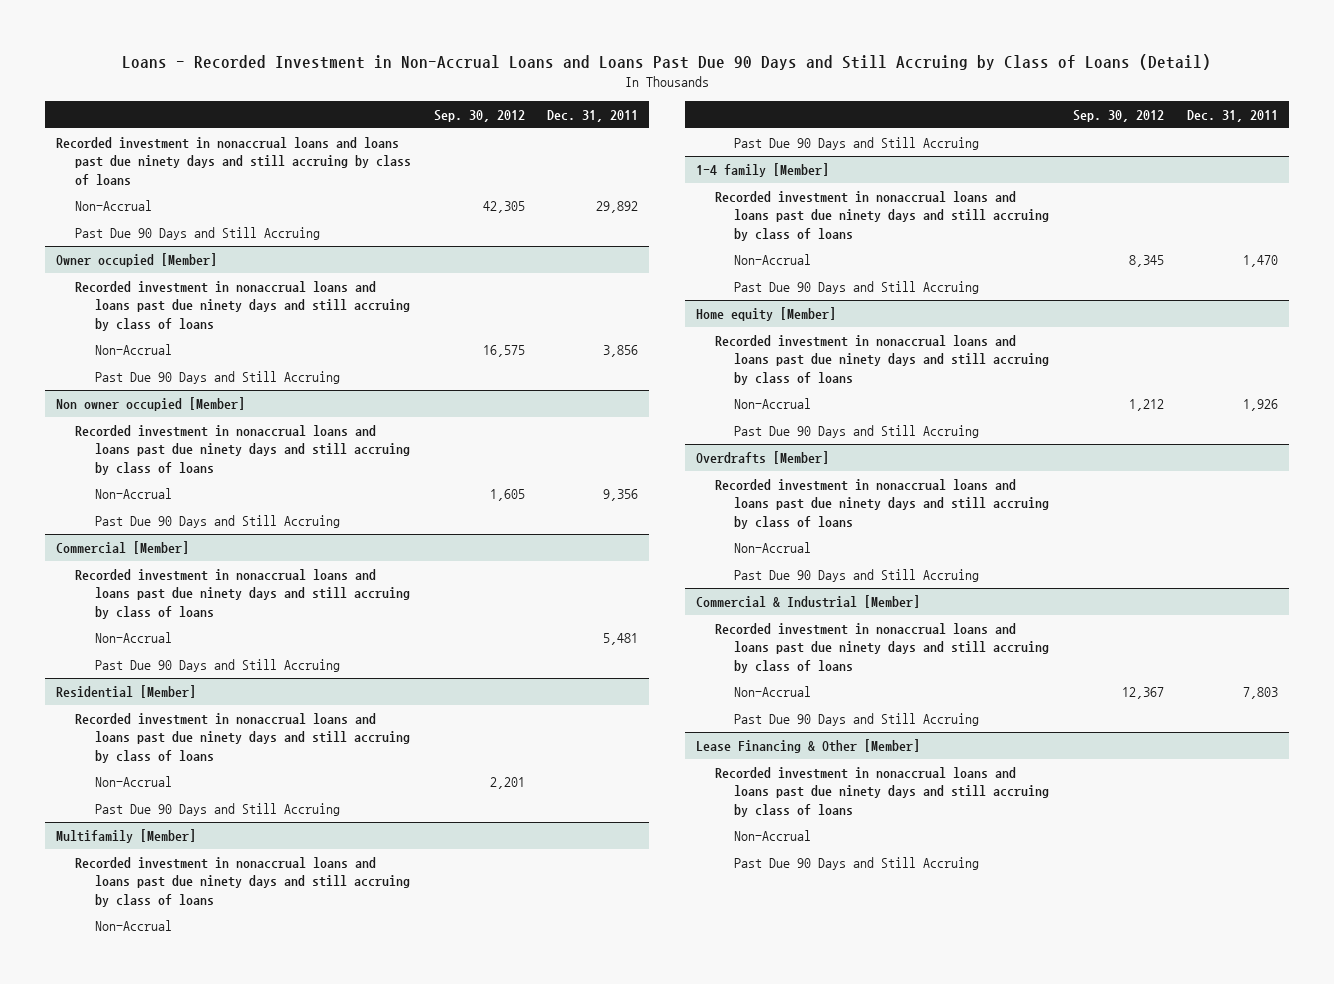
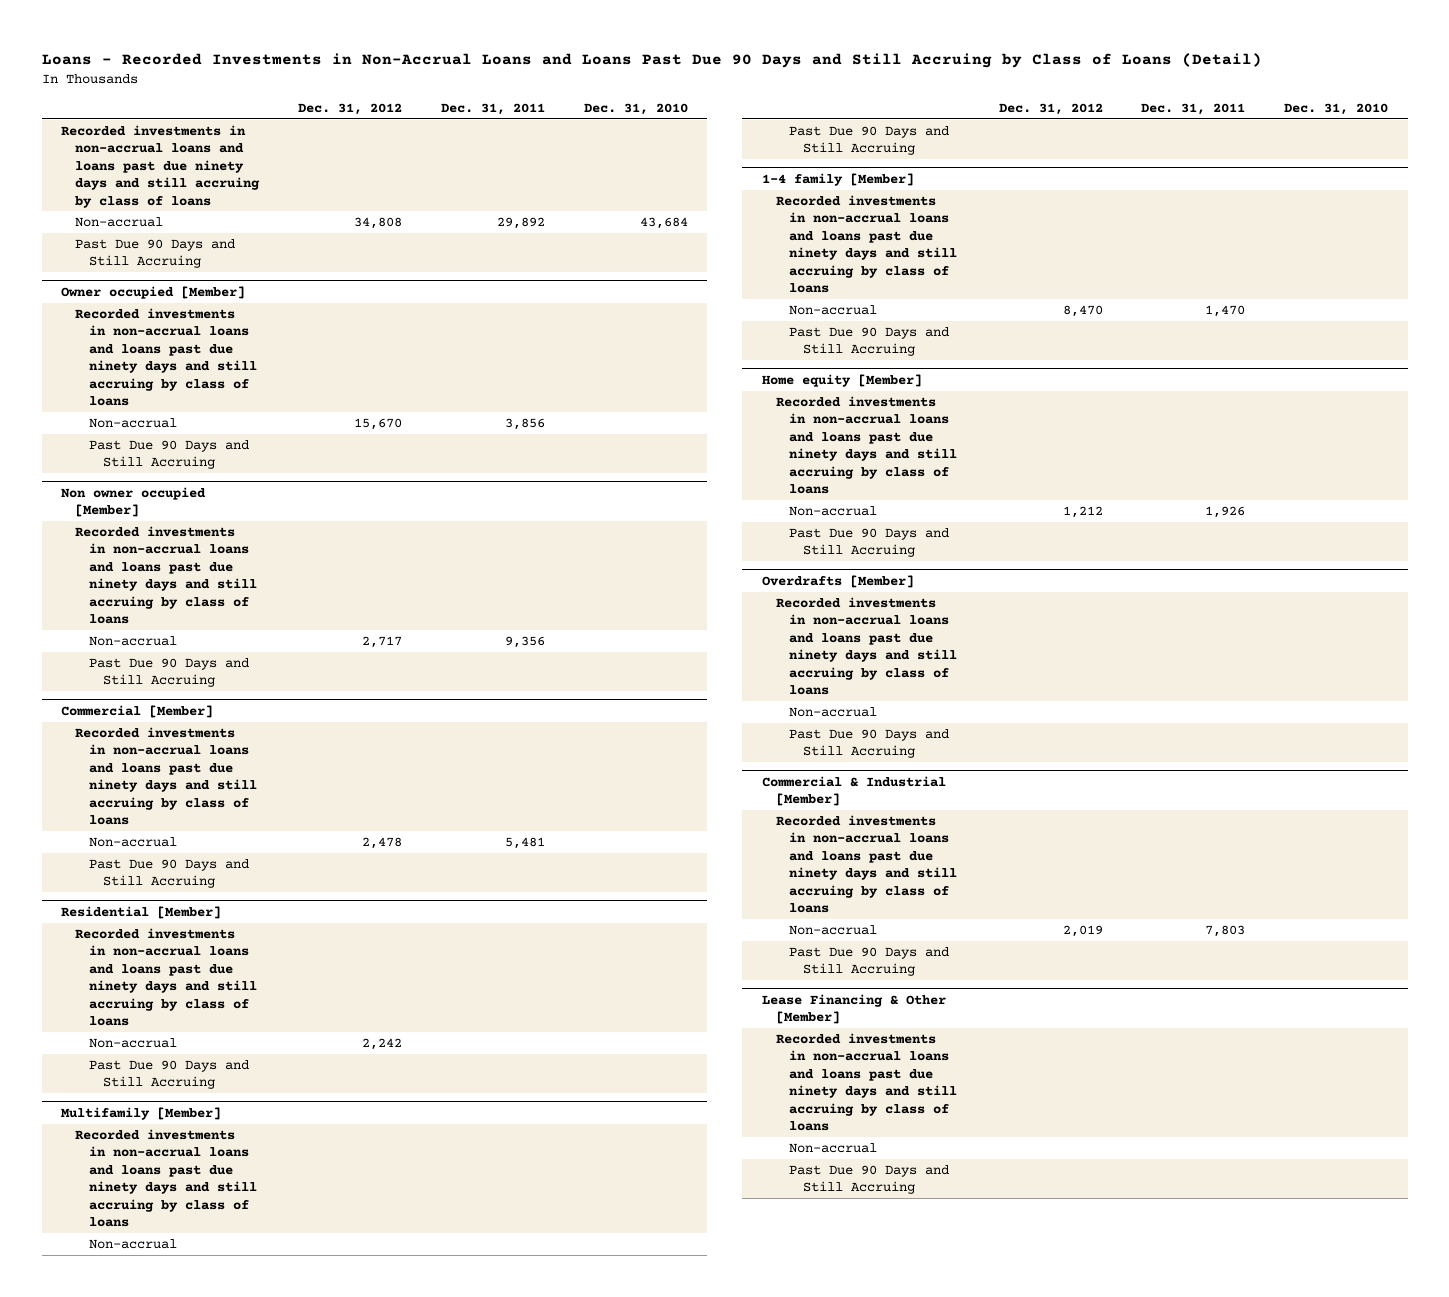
[121,54,1211,71] Loans - Recorded Investment in Non-Accrual Loans and Loans Past Due 90 Days and Still Accruing by Class of Loans (Detail) -> [41,52,1262,68] Loans - Recorded Investments in Non-Accrual Loans and Loans Past Due 90 Days and Still Accruing by Class of Loans (Detail)
[433,109,525,122] Sep. 30, 2012 -> none
none -> [297,102,402,115] Dec. 31, 2012
none -> [583,102,688,115] Dec. 31, 2010
[56,137,412,185] Recorded investment in nonaccrual loans and loans past due ninety days and still accruing by class of loans -> [61,125,260,208] Recorded investments in non-accrual loans and loans past due ninety days and still accruing by class of loans
[75,200,153,212] Non-Accrual -> [74,217,163,228] Non-accrual
[75,281,410,331] Recorded investment in nonaccrual loans and loans past due ninety days and still accruing by class of loans -> [74,308,257,406] Recorded investments in non-accrual loans and loans past due ninety days and still accruing by class of loans
[94,344,172,356] Non-Accrual -> [88,418,177,429] Non-accrual
[75,425,410,475] Recorded investment in nonaccrual loans and loans past due ninety days and still accruing by class of loans -> [74,526,257,624] Recorded investments in non-accrual loans and loans past due ninety days and still accruing by class of loans
[94,488,172,500] Non-Accrual -> [88,636,177,647] Non-accrual
[75,569,410,619] Recorded investment in nonaccrual loans and loans past due ninety days and still accruing by class of loans -> [74,727,257,825] Recorded investments in non-accrual loans and loans past due ninety days and still accruing by class of loans
[94,632,172,644] Non-Accrual -> [88,837,177,848] Non-accrual
[75,713,410,763] Recorded investment in nonaccrual loans and loans past due ninety days and still accruing by class of loans -> [74,928,257,1026] Recorded investments in non-accrual loans and loans past due ninety days and still accruing by class of loans
[94,776,172,788] Non-Accrual -> [88,1038,177,1049] Non-accrual
[75,857,410,907] Recorded investment in nonaccrual loans and loans past due ninety days and still accruing by class of loans -> [74,1129,257,1227] Recorded investments in non-accrual loans and loans past due ninety days and still accruing by class of loans
[94,920,172,932] Non-Accrual -> [88,1239,177,1250] Non-accrual
[715,191,1050,241] Recorded investment in nonaccrual loans and loans past due ninety days and still accruing by class of loans -> [775,195,958,293] Recorded investments in non-accrual loans and loans past due ninety days and still accruing by class of loans
[734,254,812,266] Non-Accrual -> [789,305,878,316] Non-accrual
[715,335,1050,385] Recorded investment in nonaccrual loans and loans past due ninety days and still accruing by class of loans -> [775,396,958,494] Recorded investments in non-accrual loans and loans past due ninety days and still accruing by class of loans
[734,398,812,410] Non-Accrual -> [789,506,878,517] Non-accrual
[715,479,1050,529] Recorded investment in nonaccrual loans and loans past due ninety days and still accruing by class of loans -> [775,597,958,695] Recorded investments in non-accrual loans and loans past due ninety days and still accruing by class of loans
[734,542,812,554] Non-Accrual -> [789,707,878,718] Non-accrual
[715,623,1050,673] Recorded investment in nonaccrual loans and loans past due ninety days and still accruing by class of loans -> [775,815,958,913] Recorded investments in non-accrual loans and loans past due ninety days and still accruing by class of loans
[734,686,812,698] Non-Accrual -> [789,925,878,936] Non-accrual
[715,767,1050,817] Recorded investment in nonaccrual loans and loans past due ninety days and still accruing by class of loans -> [775,1033,958,1131] Recorded investments in non-accrual loans and loans past due ninety days and still accruing by class of loans
[734,830,812,842] Non-Accrual -> [789,1143,878,1154] Non-accrual

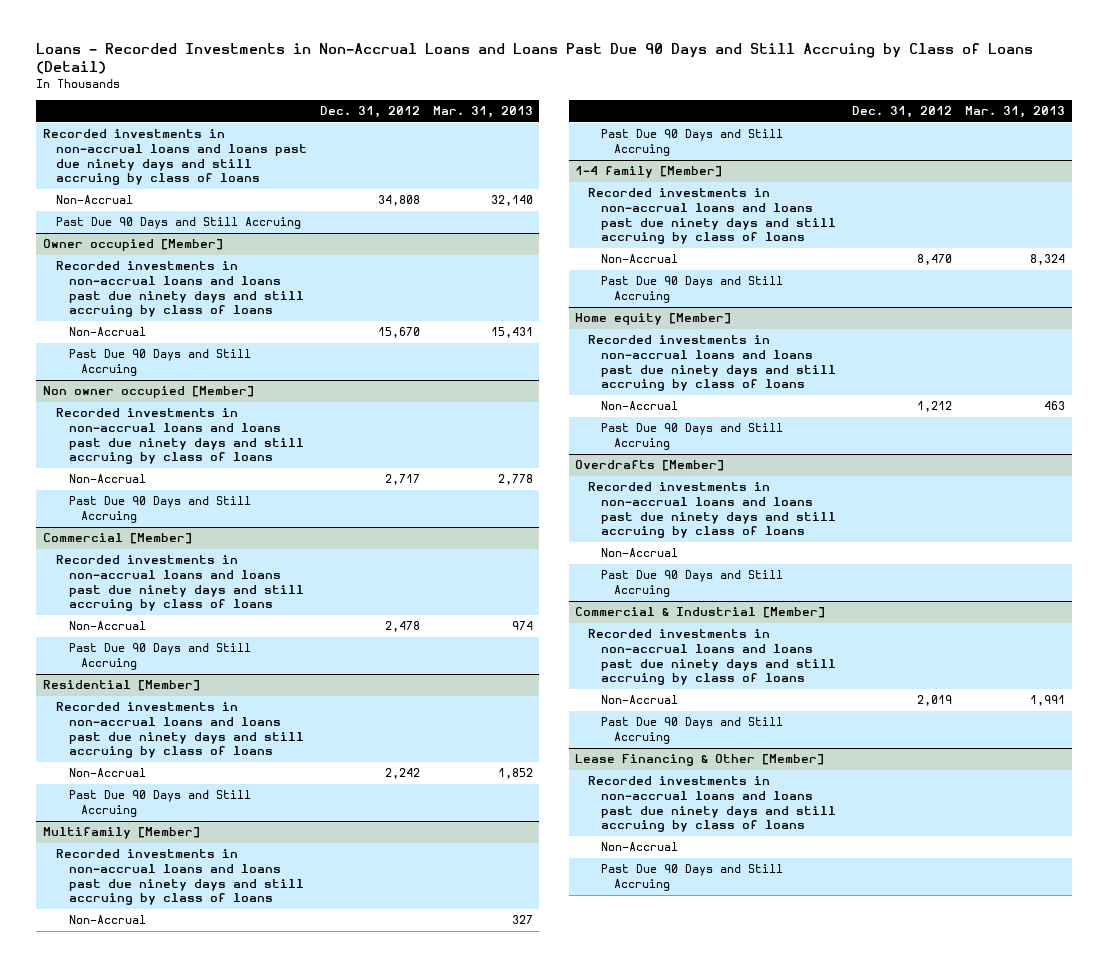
[440,102,545,115] Dec. 31, 2011 -> none
[583,102,688,115] Dec. 31, 2010 -> none
none -> [432,106,533,119] Mar. 31, 2013
[74,217,163,228] Non-accrual -> [55,195,133,205] Non-Accrual
[88,418,177,429] Non-accrual -> [68,327,146,337] Non-Accrual
[88,636,177,647] Non-accrual -> [68,474,146,484] Non-Accrual
[88,837,177,848] Non-accrual -> [68,621,146,631] Non-Accrual
[88,1038,177,1049] Non-accrual -> [68,768,146,778] Non-Accrual
[88,1239,177,1250] Non-accrual -> [68,915,146,925] Non-Accrual
[789,305,878,316] Non-accrual -> [600,254,678,264] Non-Accrual
[789,506,878,517] Non-accrual -> [600,401,678,411] Non-Accrual
[789,707,878,718] Non-accrual -> [600,548,678,558] Non-Accrual
[789,925,878,936] Non-accrual -> [600,695,678,705] Non-Accrual
[789,1143,878,1154] Non-accrual -> [600,842,678,852] Non-Accrual

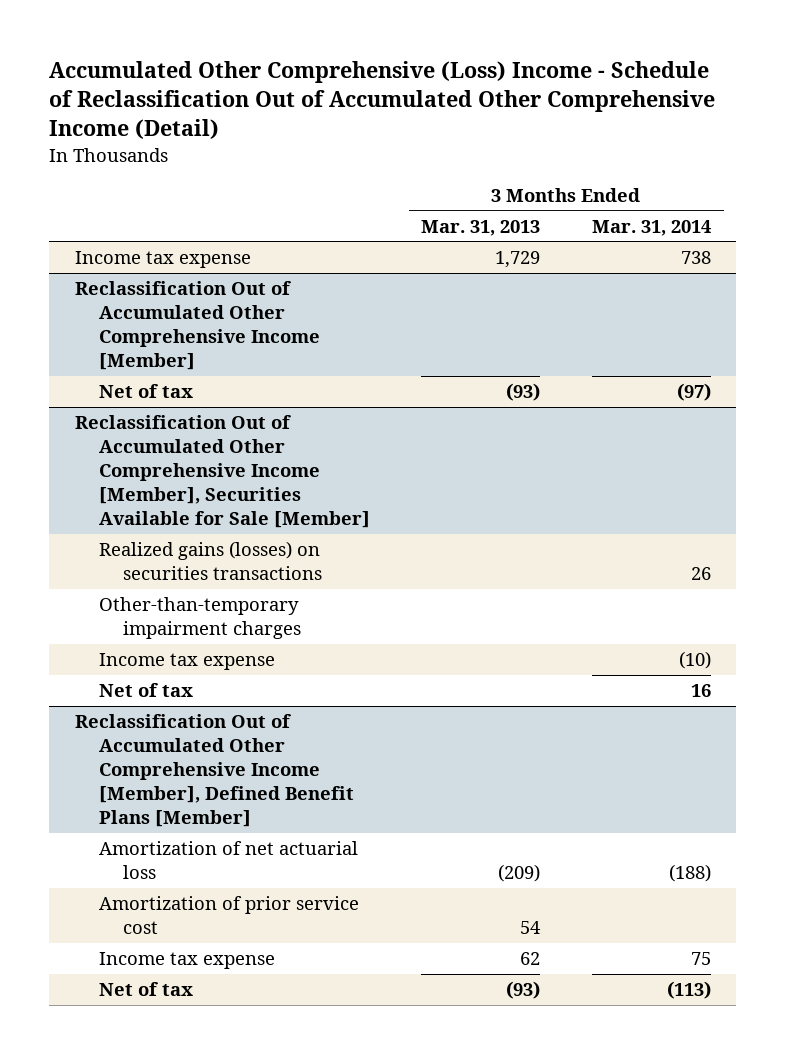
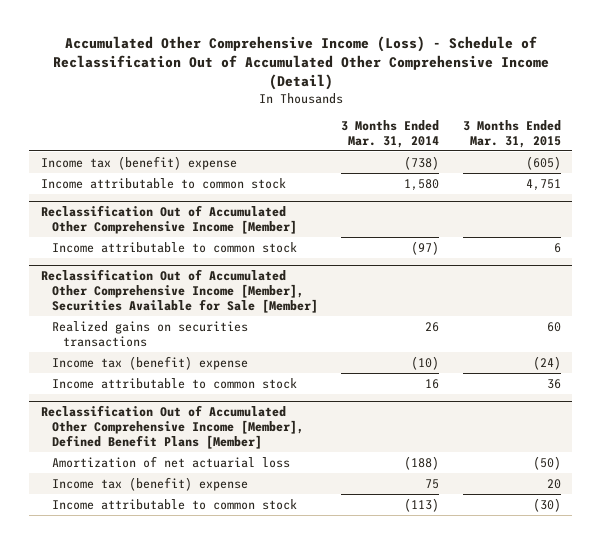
[49,61,716,140] Accumulated Other Comprehensive (Loss) Income - Schedule of Reclassification Out of Accumulated Other Comprehensive Income (Detail) -> [52,35,549,91] Accumulated Other Comprehensive Income (Loss) - Schedule of Reclassification Out of Accumulated Other Comprehensive Income (Detail)
[421,219,541,236] Mar. 31, 2013 -> none
none -> [462,119,561,148] 3 Months Ended Mar. 31, 2015
[75,250,252,268] Income tax expense -> [40,155,237,170] Income tax (benefit) expense
[680,250,711,264] 738 -> [404,155,440,170] (738)
none -> [40,177,286,189] Income attributable to common stock
[99,383,194,398] Net of tax -> [51,241,297,253] Income attributable to common stock
[99,596,301,640] Other-than-temporary impairment charges -> none
[99,540,322,581] Realized gains (losses) on securities transactions -> [51,320,248,347] Realized gains on securities transactions
[99,652,276,670] Income tax expense -> [51,355,248,370] Income tax (benefit) expense
[99,682,194,697] Net of tax -> [51,377,297,389] Income attributable to common stock
[99,895,360,935] Amortization of prior service cost -> none
[99,951,276,969] Income tax expense -> [51,476,248,491] Income tax (benefit) expense
[99,981,194,996] Net of tax -> [51,498,297,510] Income attributable to common stock

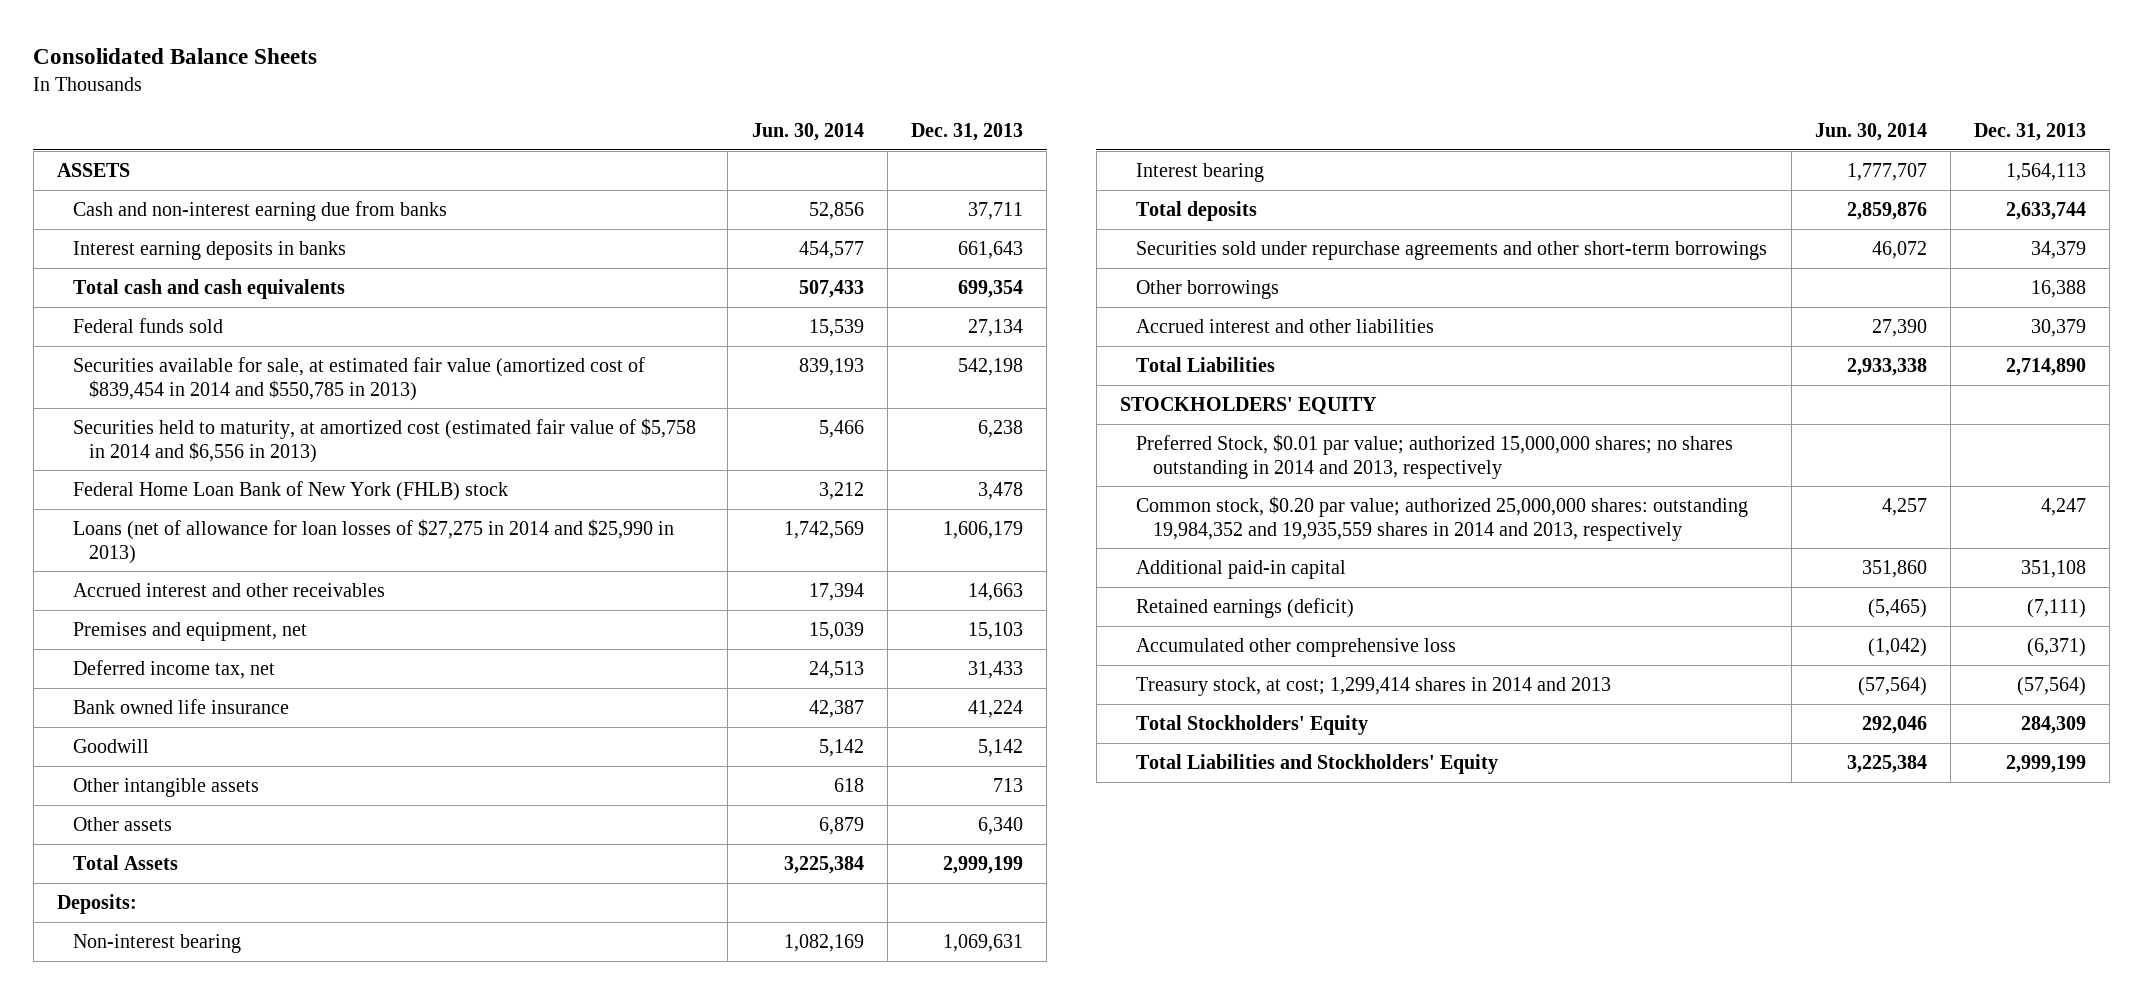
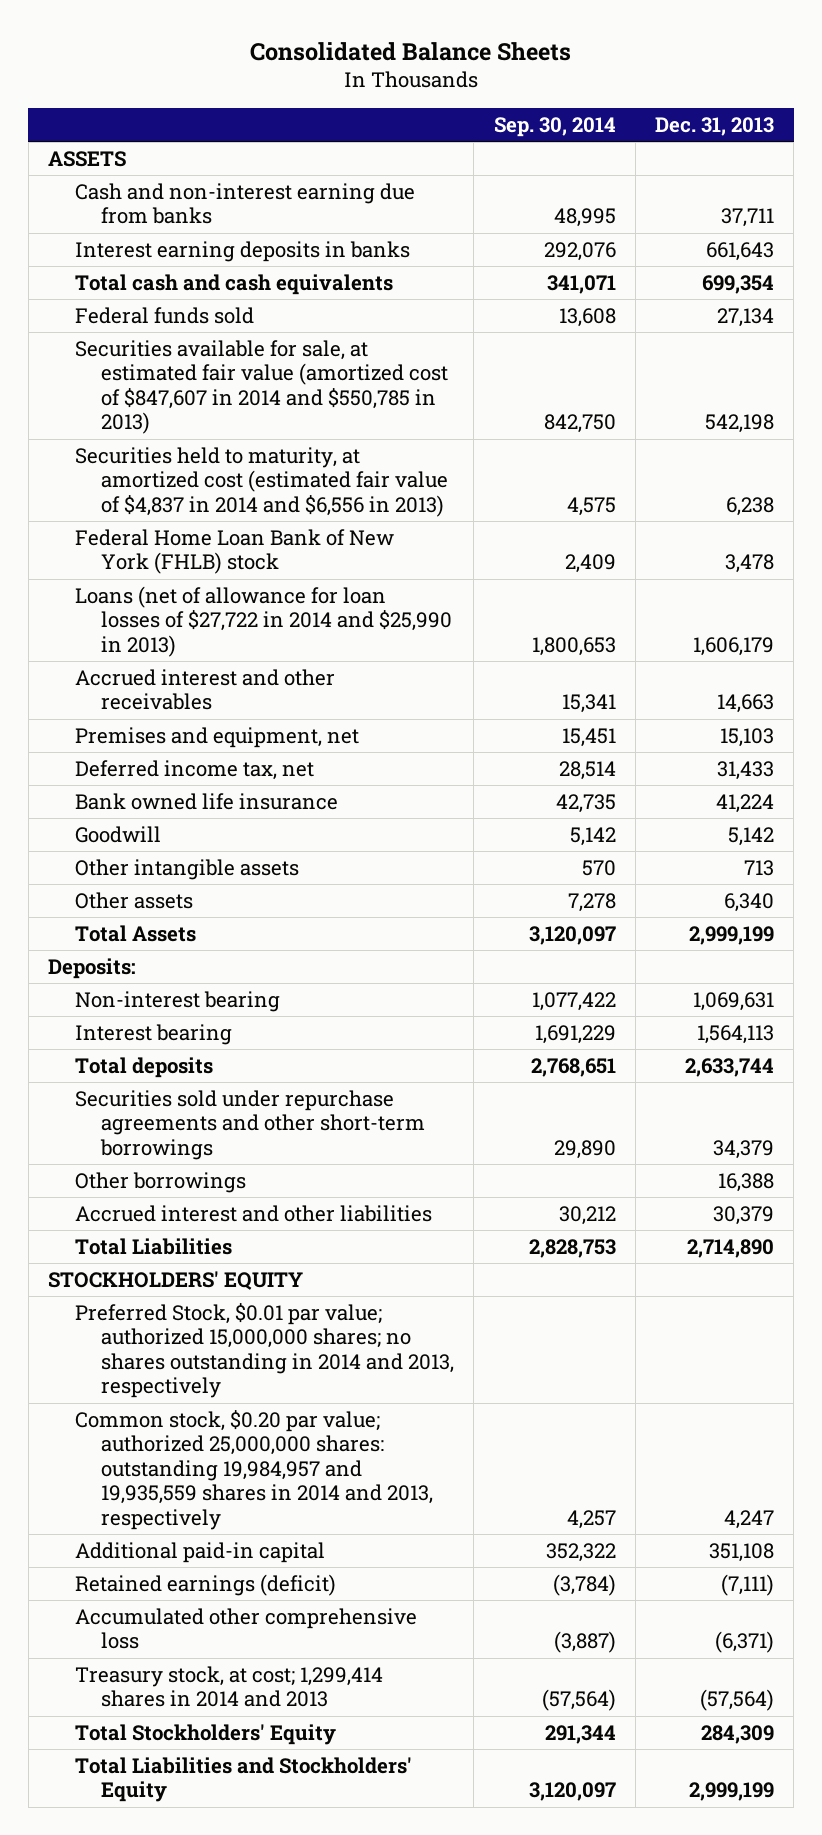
[751,122,864,141] Jun. 30, 2014 -> none
none -> [493,116,616,137] Sep. 30, 2014
[73,356,646,401] Securities available for sale, at estimated fair value (amortized cost of $839,454 in 2014 and $550,785 in 2013) -> [74,339,449,435] Securities available for sale, at estimated fair value (amortized cost of $847,607 in 2014 and $550,785 in 2013)
[73,417,697,463] Securities held to maturity, at amortized cost (estimated fair value of $5,758 in 2014 and $6,556 in 2013) -> [74,446,449,517] Securities held to maturity, at amortized cost (estimated fair value of $4,837 in 2014 and $6,556 in 2013)
[73,518,675,564] Loans (net of allowance for loan losses of $27,275 in 2014 and $25,990 in 2013) -> [74,585,453,657] Loans (net of allowance for loan losses of $27,722 in 2014 and $25,990 in 2013)
[1136,495,1749,541] Common stock, $0.20 par value; authorized 25,000,000 shares: outstanding 19,984,352 and 19,935,559 shares in 2014 and 2013, respectively -> [74,1409,434,1530] Common stock, $0.20 par value; authorized 25,000,000 shares: outstanding 19,984,957 and 19,935,559 shares in 2014 and 2013, respectively

